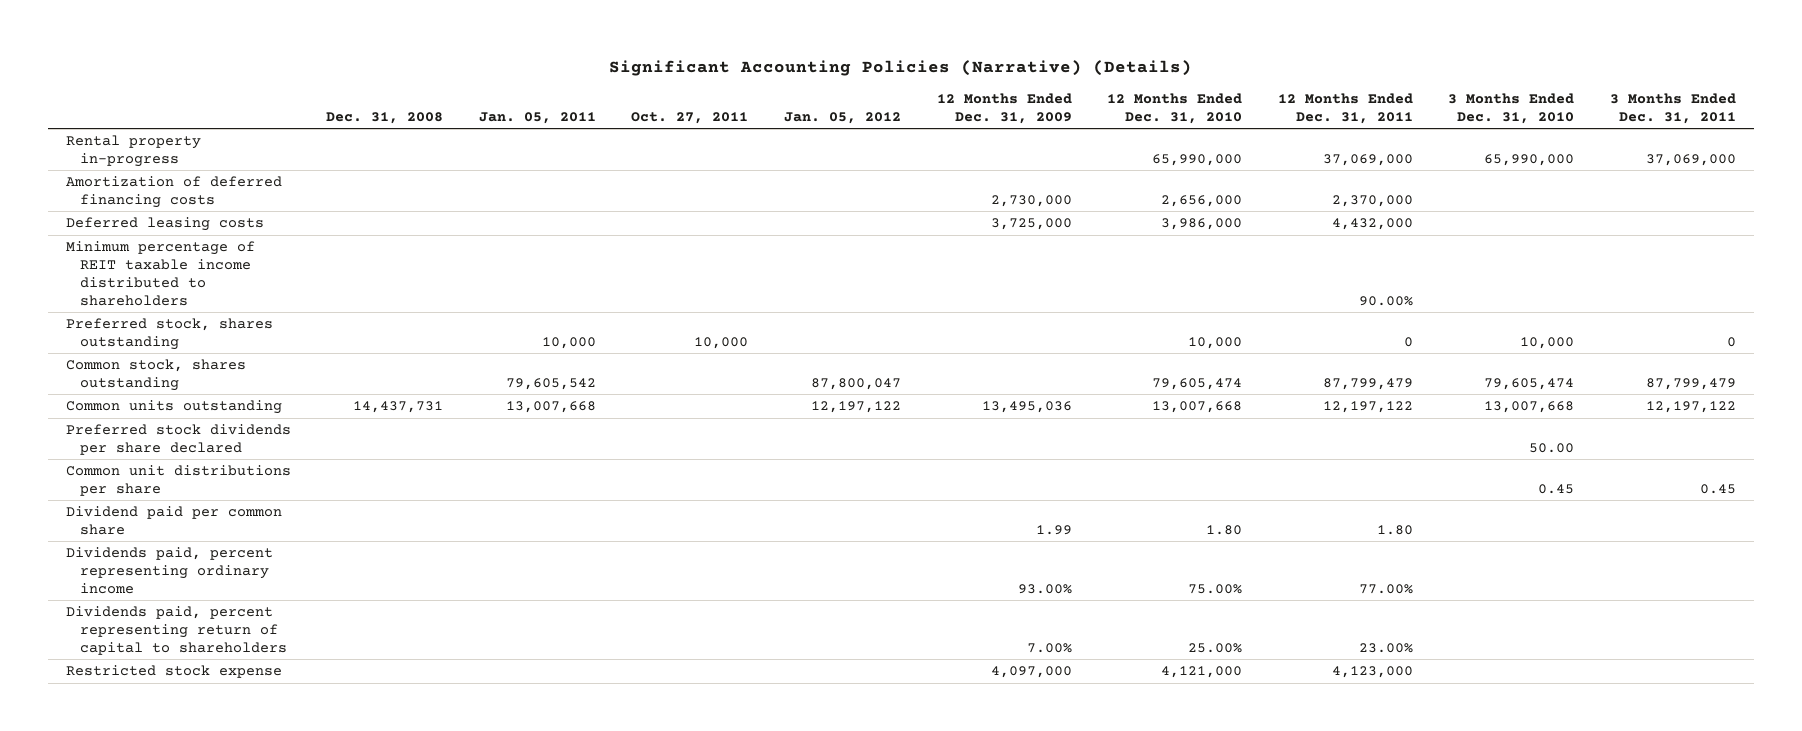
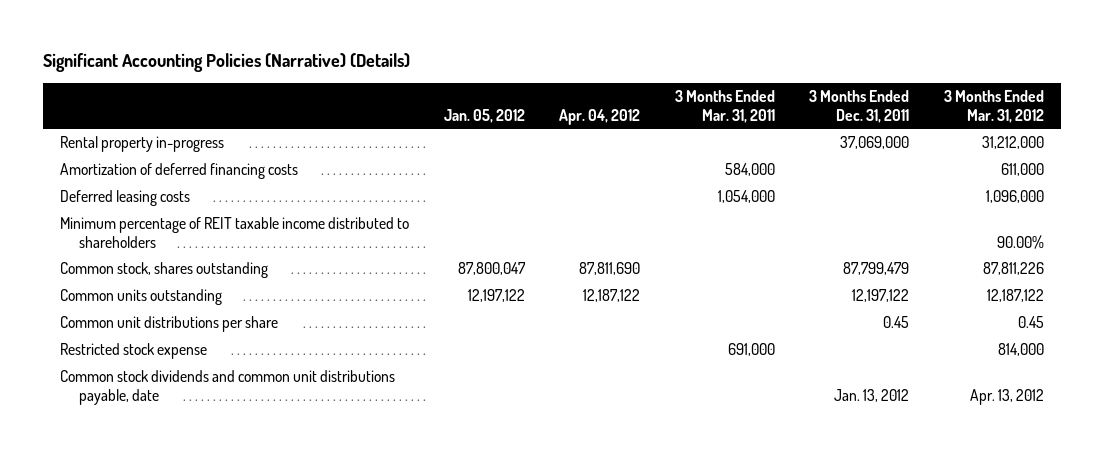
[326,111,444,124] Dec. 31, 2008 -> none
[478,111,596,124] Jan. 05, 2011 -> none
[631,111,749,124] Oct. 27, 2011 -> none
[936,93,1072,124] 12 Months Ended Dec. 31, 2009 -> none
[1107,93,1243,124] 12 Months Ended Dec. 31, 2010 -> none
[1277,93,1413,124] 12 Months Ended Dec. 31, 2011 -> none
[1448,93,1575,124] 3 Months Ended Dec. 31, 2010 -> none
none -> [559,108,641,125] Apr. 04, 2012
none -> [674,89,775,123] 3 Months Ended Mar. 31, 2011
none -> [943,89,1044,123] 3 Months Ended Mar. 31, 2012
[65,318,273,351] Preferred stock, shares outstanding -> none
[65,424,291,456] Preferred stock dividends per share declared -> none
[65,506,282,536] Dividend paid per common share -> none
[65,547,273,594] Dividends paid, percent representing ordinary income -> none
[65,606,287,655] Dividends paid, percent representing return of capital to shareholders -> none
none -> [59,369,395,405] Common stock dividends and common unit distributions payable, date

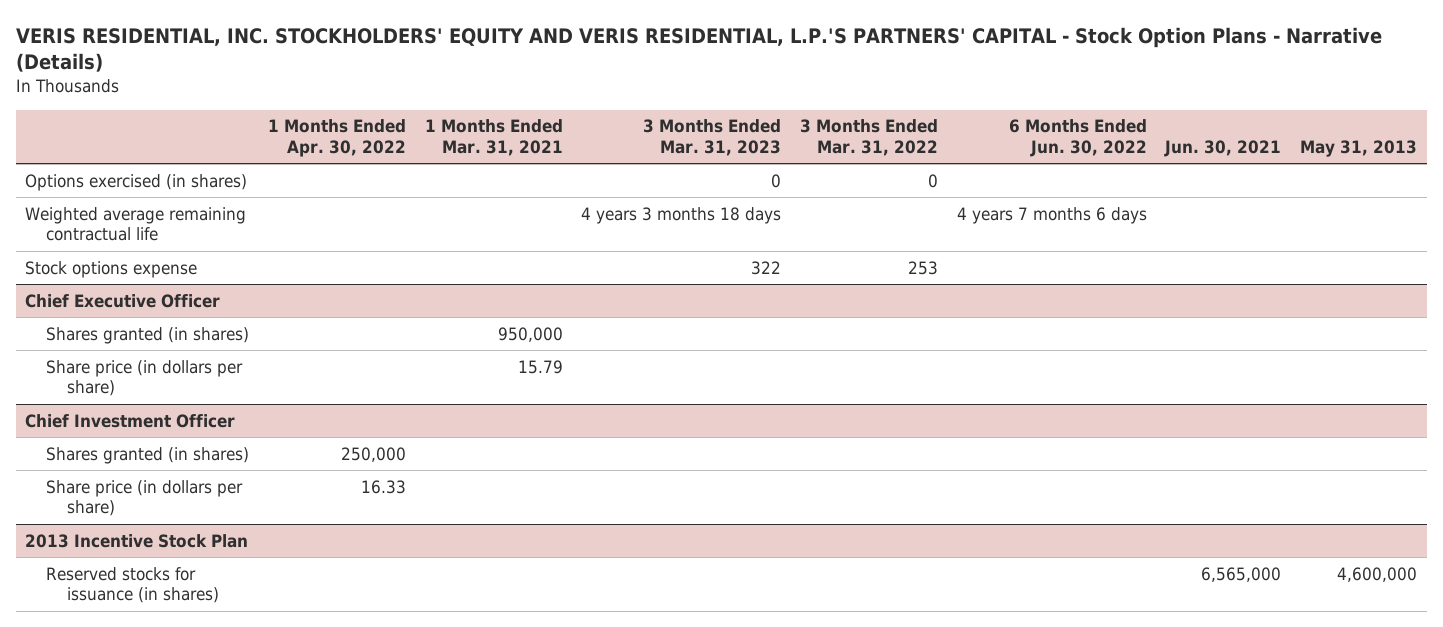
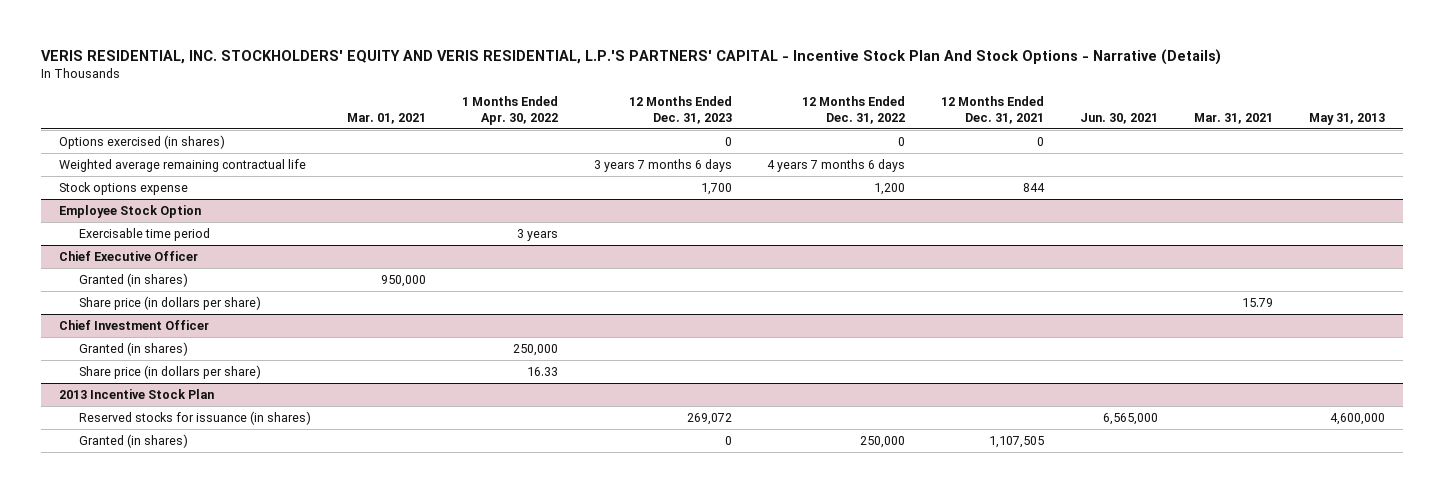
[15,26,1382,73] VERIS RESIDENTIAL, INC. STOCKHOLDERS' EQUITY AND VERIS RESIDENTIAL, L.P.'S PARTNERS' CAPITAL - Stock Option Plans - Narrative (Details) -> [41,48,1222,65] VERIS RESIDENTIAL, INC. STOCKHOLDERS' EQUITY AND VERIS RESIDENTIAL, L.P.'S PARTNERS' CAPITAL - Incentive Stock Plan And Stock Options - Narrative (Details)
[424,119,563,156] 1 Months Ended Mar. 31, 2021 -> none
[643,119,782,156] 3 Months Ended Mar. 31, 2023 -> none
[800,119,939,156] 3 Months Ended Mar. 31, 2022 -> none
[1008,119,1147,157] 6 Months Ended Jun. 30, 2022 -> none
none -> [346,112,426,124] Mar. 01, 2021
none -> [628,96,732,124] 12 Months Ended Dec. 31, 2023
none -> [802,96,906,124] 12 Months Ended Dec. 31, 2022
none -> [941,96,1045,124] 12 Months Ended Dec. 31, 2021
none -> [1194,112,1274,124] Mar. 31, 2021
none -> [59,204,202,218] Employee Stock Option
none -> [78,227,210,241] Exercisable time period
[46,326,250,344] Shares granted (in shares) -> [78,272,188,287] Granted (in shares)
[46,446,250,464] Shares granted (in shares) -> [78,341,188,356] Granted (in shares)
none -> [78,433,188,448] Granted (in shares)

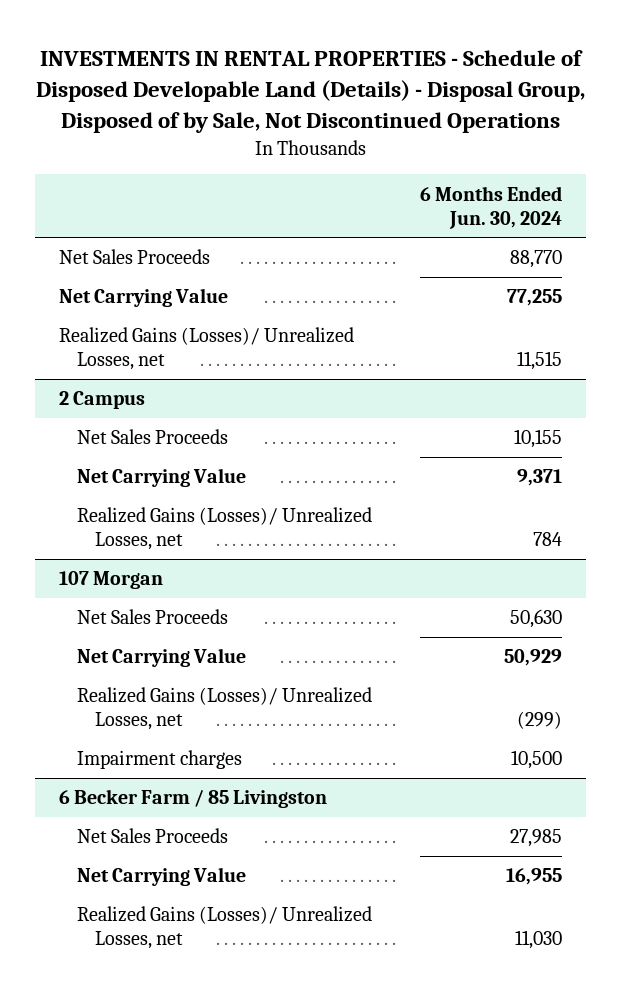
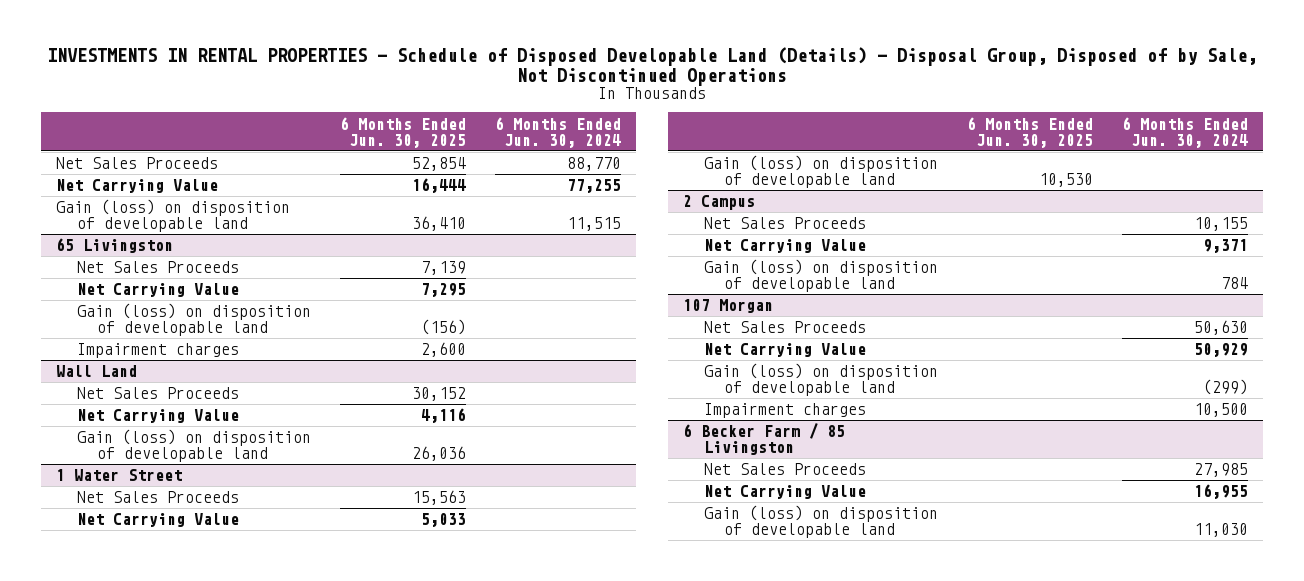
none -> [339,116,466,148] 6 Months Ended Jun. 30, 2025
[59,327,355,371] Realized Gains (Losses)/ Unrealized Losses, net -> [56,199,291,233] Gain (loss) on disposition of developable land
none -> [56,238,174,254] 65 Livingston
none -> [76,261,239,274] Net Sales Proceeds
none -> [76,283,239,298] Net Carrying Value
none -> [76,303,311,337] Gain (loss) on disposition of developable land
none -> [76,343,239,359] Impairment charges
none -> [56,365,138,378] Wall Land
none -> [76,387,239,400] Net Sales Proceeds
none -> [76,409,239,424] Net Carrying Value
none -> [76,429,311,463] Gain (loss) on disposition of developable land
none -> [56,469,183,482] 1 Water Street
none -> [76,491,239,504] Net Sales Proceeds
none -> [76,513,239,528] Net Carrying Value
none -> [703,155,938,189] Gain (loss) on disposition of developable land
[77,507,373,551] Realized Gains (Losses)/ Unrealized Losses, net -> [703,259,938,293] Gain (loss) on disposition of developable land
[77,687,373,731] Realized Gains (Losses)/ Unrealized Losses, net -> [703,363,938,397] Gain (loss) on disposition of developable land
[77,906,373,950] Realized Gains (Losses)/ Unrealized Losses, net -> [703,505,938,539] Gain (loss) on disposition of developable land

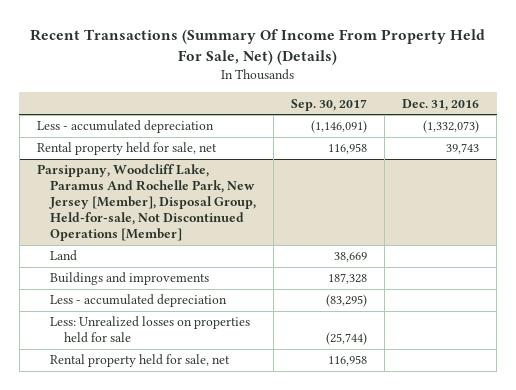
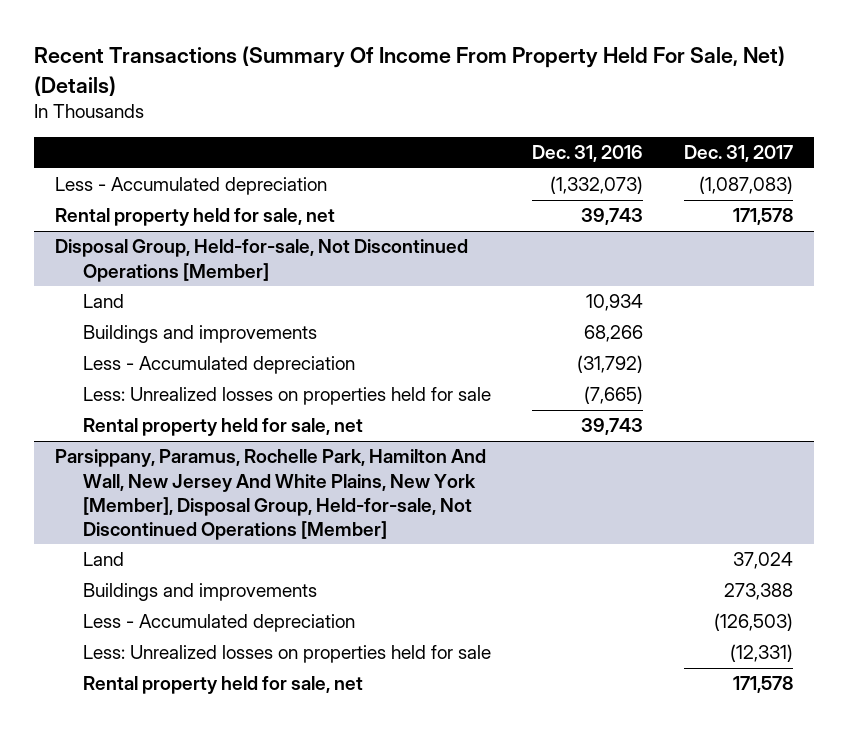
[291,98,368,111] Sep. 30, 2017 -> none
none -> [683,145,793,163] Dec. 31, 2017
[36,120,214,134] Less - accumulated depreciation -> [54,177,327,196] Less - Accumulated depreciation
none -> [54,239,468,282] Disposal Group, Held-for-sale, Not Discontinued Operations [Member]
none -> [82,294,124,309] Land
none -> [82,325,317,344] Buildings and improvements
none -> [82,356,355,375] Less - Accumulated depreciation
none -> [82,387,491,406] Less: Unrealized losses on properties held for sale
none -> [82,418,363,437] Rental property held for sale, net
[36,164,257,241] Parsippany, Woodcliff Lake, Paramus And Rochelle Park, New Jersey [Member], Disposal Group, Held-for-sale, Not Discontinued Operations [Member] -> [54,449,486,540] Parsippany, Paramus, Rochelle Park, Hamilton And Wall, New Jersey And White Plains, New York [Member], Disposal Group, Held-for-sale, Not Discontinued Operations [Member]
[50,294,228,308] Less - accumulated depreciation -> [82,614,355,633] Less - Accumulated depreciation

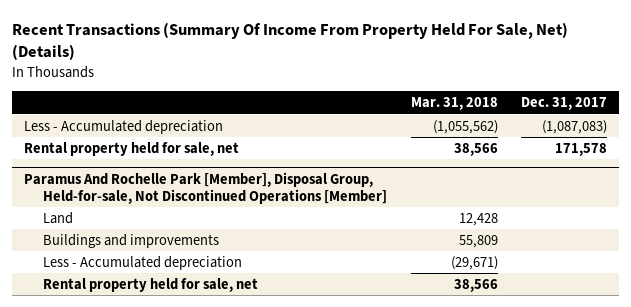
[531,145,643,163] Dec. 31, 2016 -> none
none -> [410,97,498,111] Mar. 31, 2018
[54,239,468,282] Disposal Group, Held-for-sale, Not Discontinued Operations [Member] -> [23,171,388,204] Paramus And Rochelle Park [Member], Disposal Group, Held-for-sale, Not Discontinued Operations [Member]
[82,387,491,406] Less: Unrealized losses on properties held for sale -> none
[54,449,486,540] Parsippany, Paramus, Rochelle Park, Hamilton And Wall, New Jersey And White Plains, New York [Member], Disposal Group, Held-for-sale, Not Discontinued Operations [Member] -> none
[82,552,124,567] Land -> none
[82,583,317,602] Buildings and improvements -> none
[82,614,355,633] Less - Accumulated depreciation -> none
[82,645,491,664] Less: Unrealized losses on properties held for sale -> none
[82,676,363,695] Rental property held for sale, net -> none

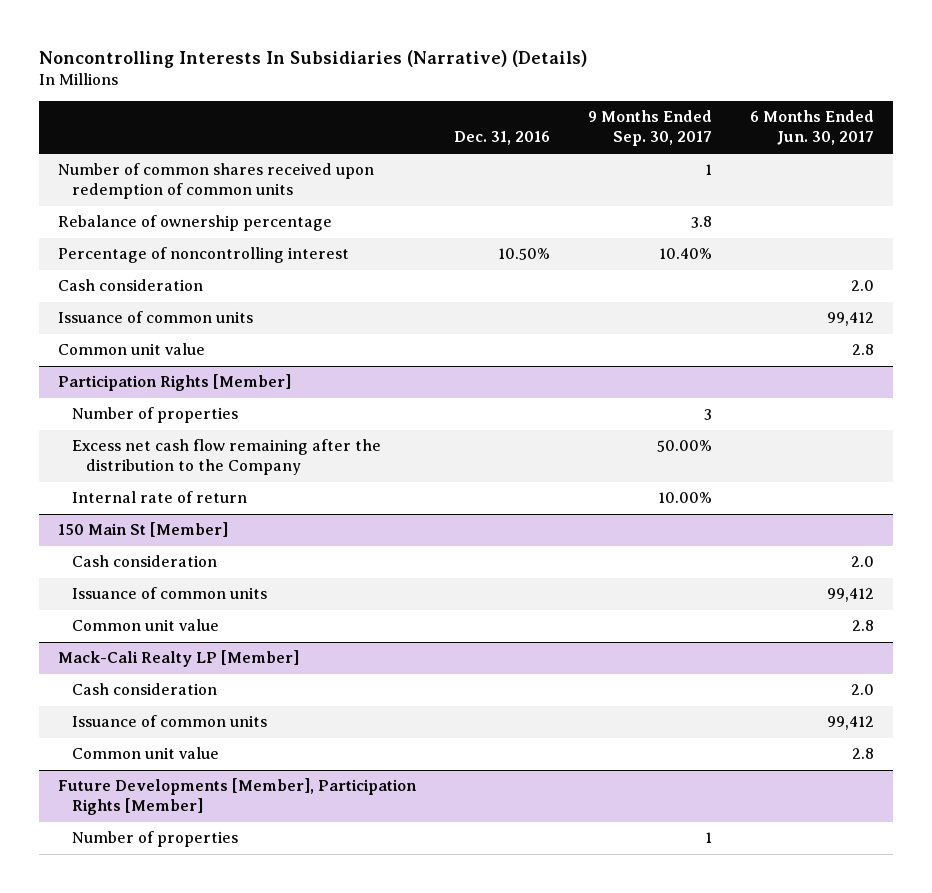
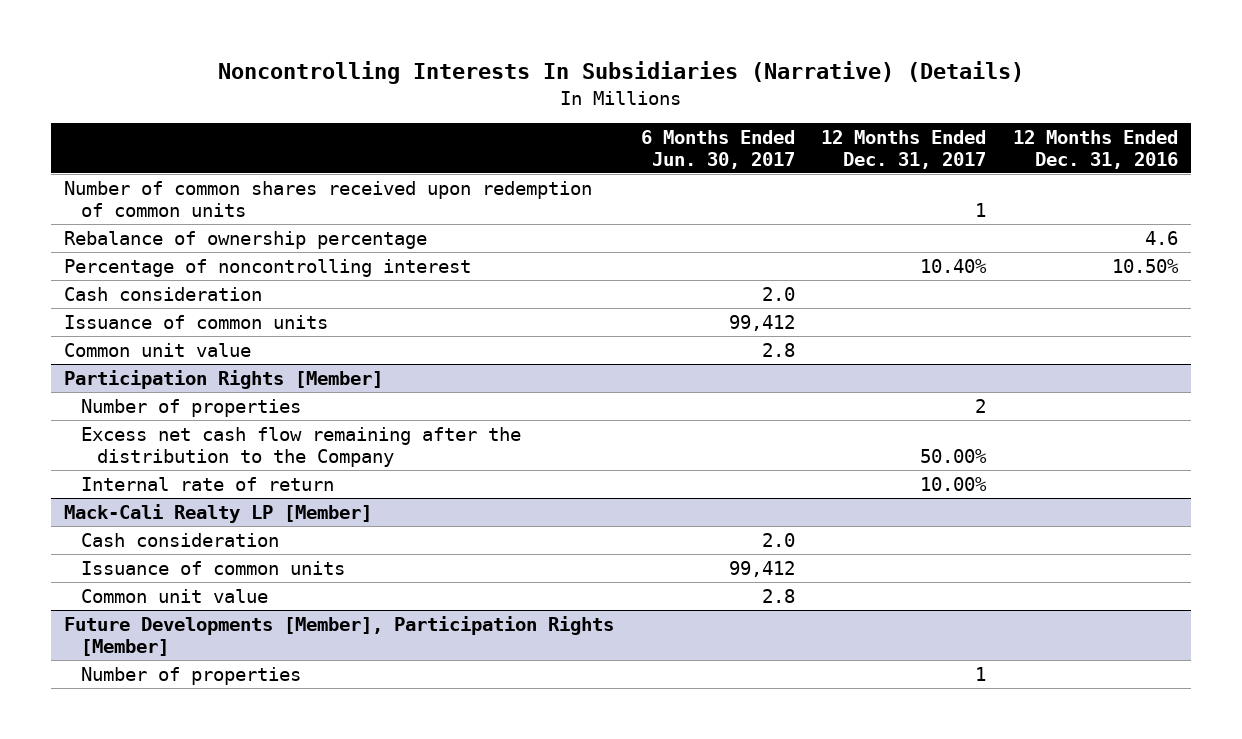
[454,131,551,146] Dec. 31, 2016 -> none
[588,110,713,147] 9 Months Ended Sep. 30, 2017 -> none
none -> [821,129,987,169] 12 Months Ended Dec. 31, 2017
none -> [1013,129,1179,169] 12 Months Ended Dec. 31, 2016
[58,522,229,538] 150 Main St [Member] -> none
[72,555,218,568] Cash consideration -> none
[72,587,268,600] Issuance of common units -> none
[72,619,220,632] Common unit value -> none

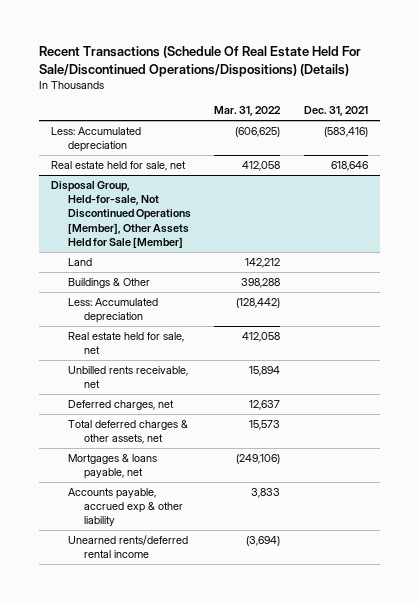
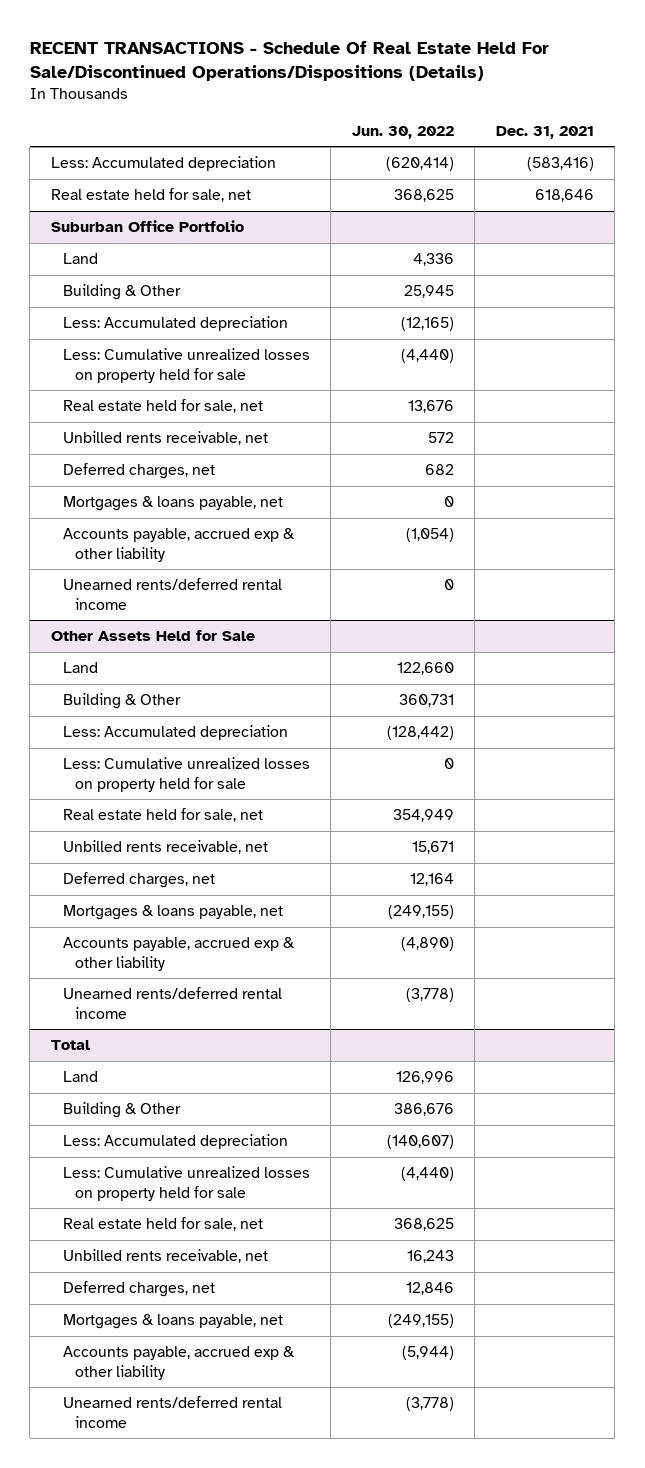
[39,46,362,77] Recent Transactions (Schedule Of Real Estate Held For Sale/Discontinued Operations/Dispositions) (Details) -> [29,40,549,82] RECENT TRANSACTIONS - Schedule Of Real Estate Held For Sale/Discontinued Operations/Dispositions (Details)
[214,106,282,117] Mar. 31, 2022 -> none
none -> [351,125,454,139] Jun. 30, 2022
none -> [50,220,244,233] Suburban Office Portfolio
none -> [62,253,98,265] Land
none -> [62,284,181,301] Building & Other
none -> [62,316,288,332] Less: Accumulated depreciation
none -> [62,348,310,383] Less: Cumulative unrealized losses on property held for sale
none -> [62,399,263,414] Real estate held for sale, net
none -> [62,431,268,446] Unbilled rents receivable, net
none -> [62,463,215,480] Deferred charges, net
none -> [62,496,283,512] Mortgages & loans payable, net
none -> [62,528,295,562] Accounts payable, accrued exp & other liability
none -> [62,578,282,610] Unearned rents/deferred rental income
[50,181,191,248] Disposal Group, Held-for-sale, Not Discontinued Operations [Member], Other Assets Held for Sale [Member] -> [50,630,255,642] Other Assets Held for Sale
[67,278,150,289] Buildings & Other -> [62,693,181,710] Building & Other
none -> [62,757,310,792] Less: Cumulative unrealized losses on property held for sale
[67,420,188,445] Total deferred charges & other assets, net -> none
none -> [50,1040,90,1051] Total
none -> [62,1071,98,1083] Land
none -> [62,1102,181,1119] Building & Other
none -> [62,1134,288,1150] Less: Accumulated depreciation
none -> [62,1166,310,1201] Less: Cumulative unrealized losses on property held for sale
none -> [62,1217,263,1232] Real estate held for sale, net
none -> [62,1249,268,1264] Unbilled rents receivable, net
none -> [62,1281,215,1298] Deferred charges, net
none -> [62,1314,283,1330] Mortgages & loans payable, net
none -> [62,1346,295,1380] Accounts payable, accrued exp & other liability
none -> [62,1396,282,1428] Unearned rents/deferred rental income

